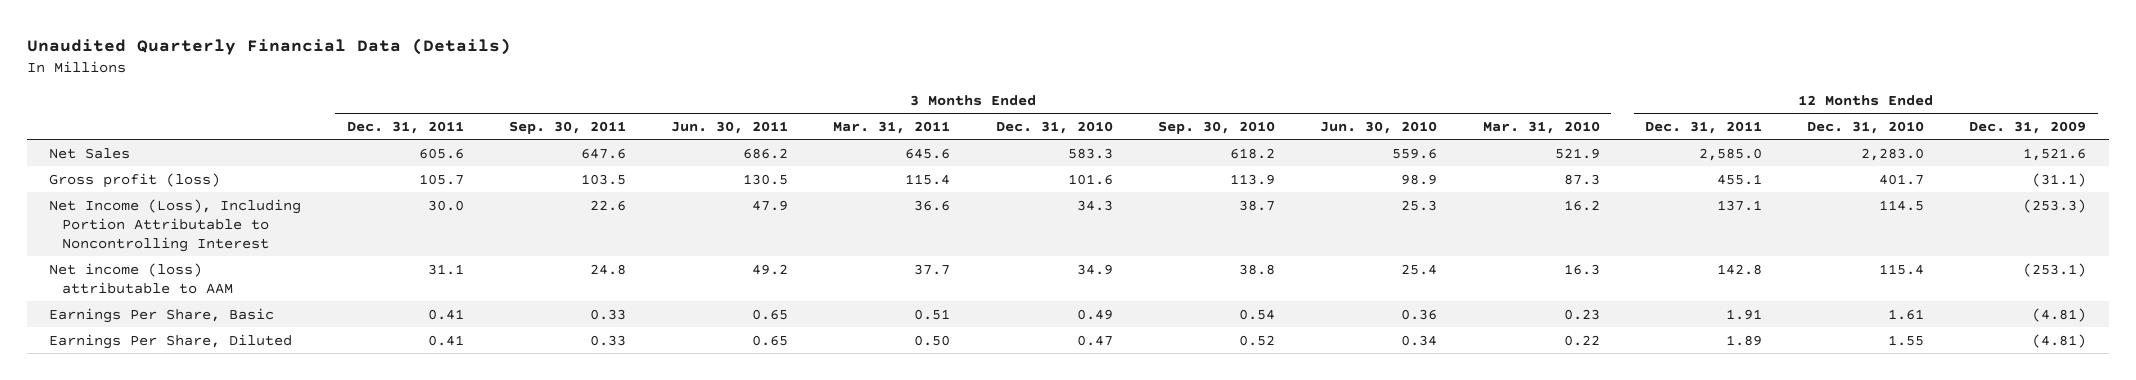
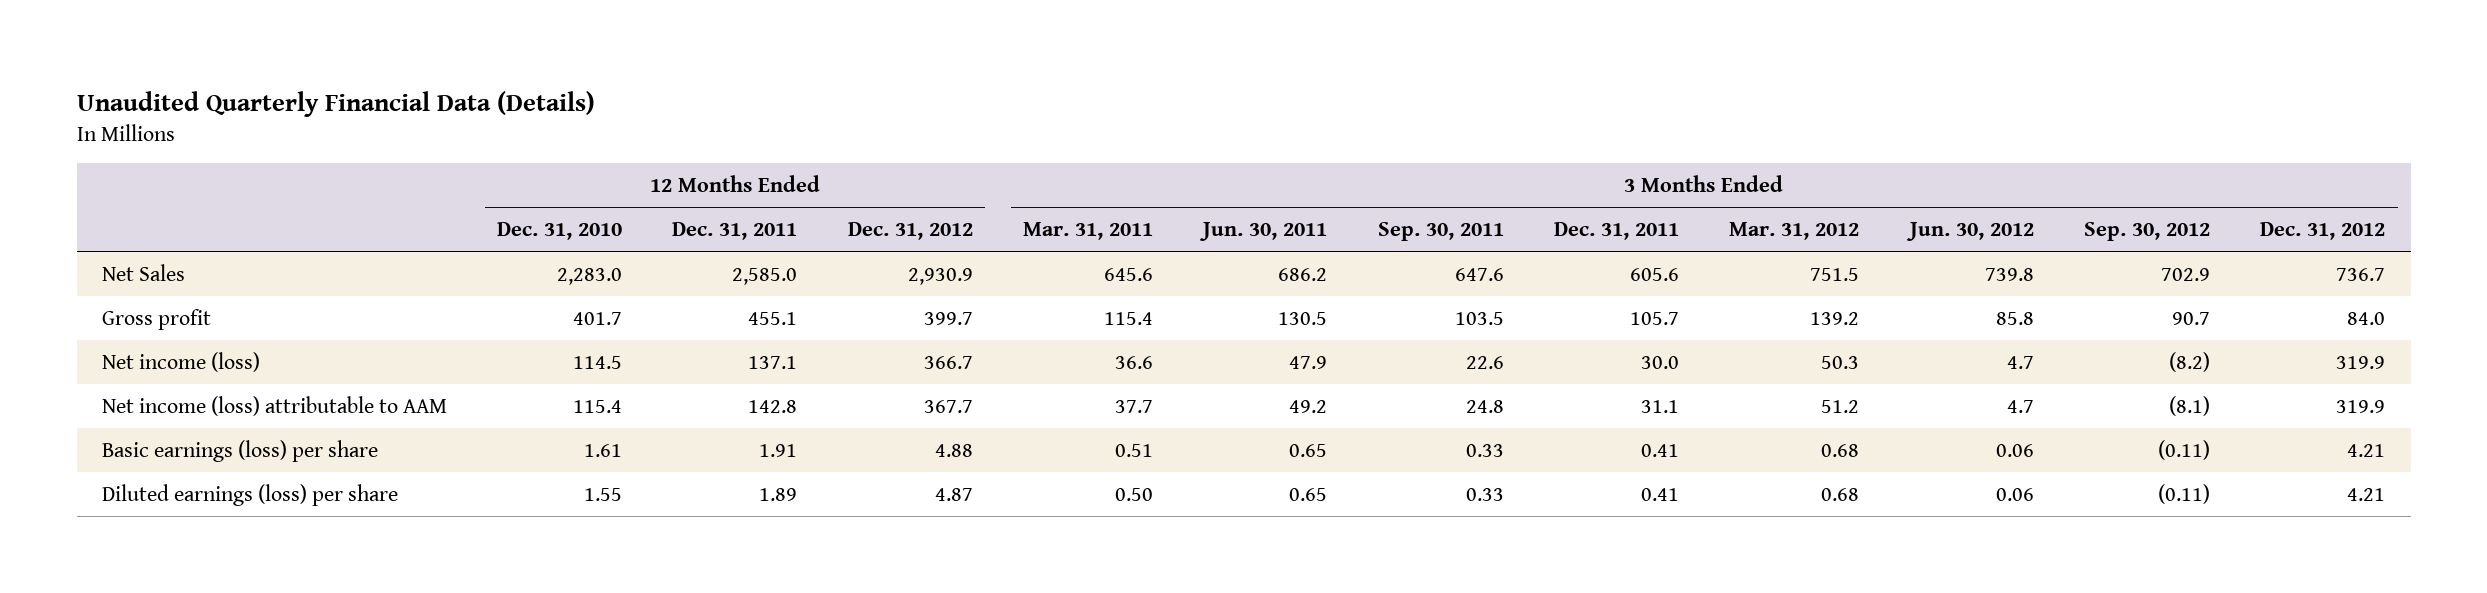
[995,121,1113,135] Dec. 31, 2010 -> none
[1158,121,1276,135] Sep. 30, 2010 -> none
[1320,121,1438,135] Jun. 30, 2010 -> none
[1482,121,1600,135] Mar. 31, 2010 -> none
[1969,121,2087,135] Dec. 31, 2009 -> none
none -> [847,222,973,241] Dec. 31, 2012
none -> [1729,222,1860,241] Mar. 31, 2012
none -> [1905,222,2034,242] Jun. 30, 2012
none -> [2084,222,2211,242] Sep. 30, 2012
none -> [2260,222,2386,241] Dec. 31, 2012
[49,172,221,188] Gross profit (loss) -> [101,308,211,330] Gross profit
[49,198,302,252] Net Income (Loss), Including Portion Attributable to Noncontrolling Interest -> [101,351,260,372] Net income (loss)
[49,307,275,323] Earnings Per Share, Basic -> [101,439,378,462] Basic earnings (loss) per share
[49,333,293,349] Earnings Per Share, Diluted -> [101,483,398,506] Diluted earnings (loss) per share

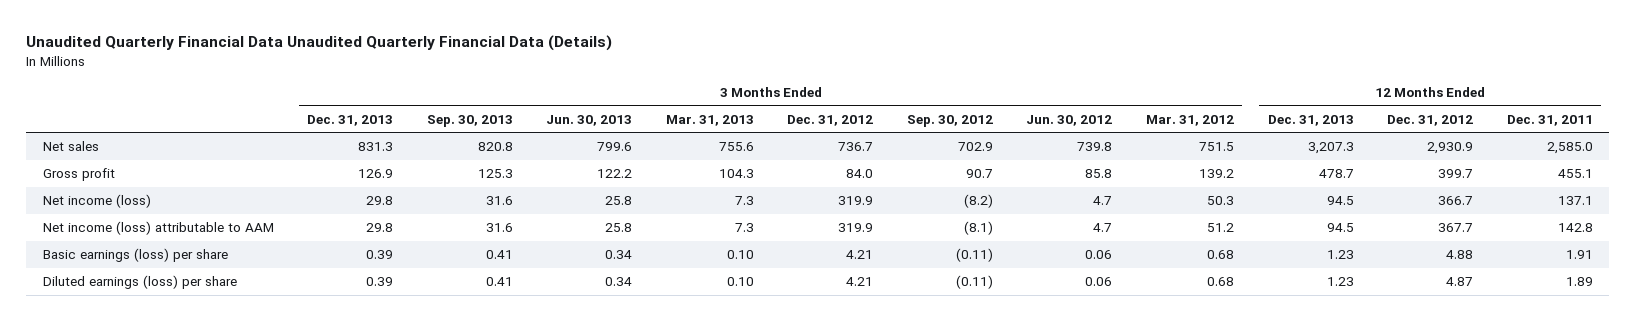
[76,91,595,118] Unaudited Quarterly Financial Data (Details) -> [25,35,612,52] Unaudited Quarterly Financial Data Unaudited Quarterly Financial Data (Details)
[497,222,623,241] Dec. 31, 2010 -> none
[1023,222,1154,241] Mar. 31, 2011 -> none
[1199,222,1328,242] Jun. 30, 2011 -> none
[1377,222,1504,242] Sep. 30, 2011 -> none
[1554,222,1680,241] Dec. 31, 2011 -> none
none -> [307,114,394,126] Dec. 31, 2013
none -> [426,114,513,127] Sep. 30, 2013
none -> [546,114,633,126] Jun. 30, 2013
none -> [665,114,754,126] Mar. 31, 2013
none -> [1267,114,1354,126] Dec. 31, 2013
[101,263,185,281] Net Sales -> [42,141,99,152] Net sales

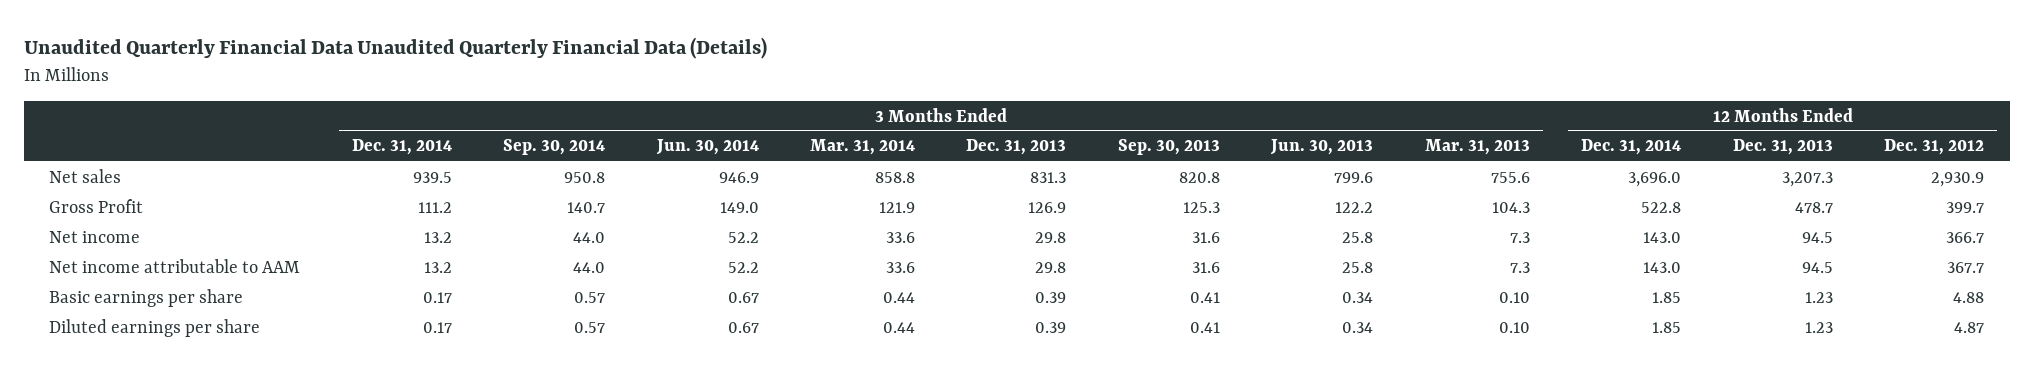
[787,114,874,126] Dec. 31, 2012 -> none
[906,114,993,127] Sep. 30, 2012 -> none
[1026,114,1113,126] Jun. 30, 2012 -> none
[1146,114,1235,126] Mar. 31, 2012 -> none
[1506,114,1593,126] Dec. 31, 2011 -> none
none -> [351,139,452,156] Dec. 31, 2014
none -> [503,139,606,156] Sep. 30, 2014
none -> [655,139,759,156] Jun. 30, 2014
none -> [810,139,916,156] Mar. 31, 2014
none -> [1581,139,1682,156] Dec. 31, 2014
[42,168,115,182] Gross profit -> [49,198,144,213] Gross Profit
[42,194,151,209] Net income (loss) -> [49,230,141,243] Net income
[42,221,274,236] Net income (loss) attributable to AAM -> [49,258,301,273] Net income attributable to AAM
[42,248,228,263] Basic earnings (loss) per share -> [49,288,244,307] Basic earnings per share
[42,275,237,290] Diluted earnings (loss) per share -> [49,318,261,337] Diluted earnings per share

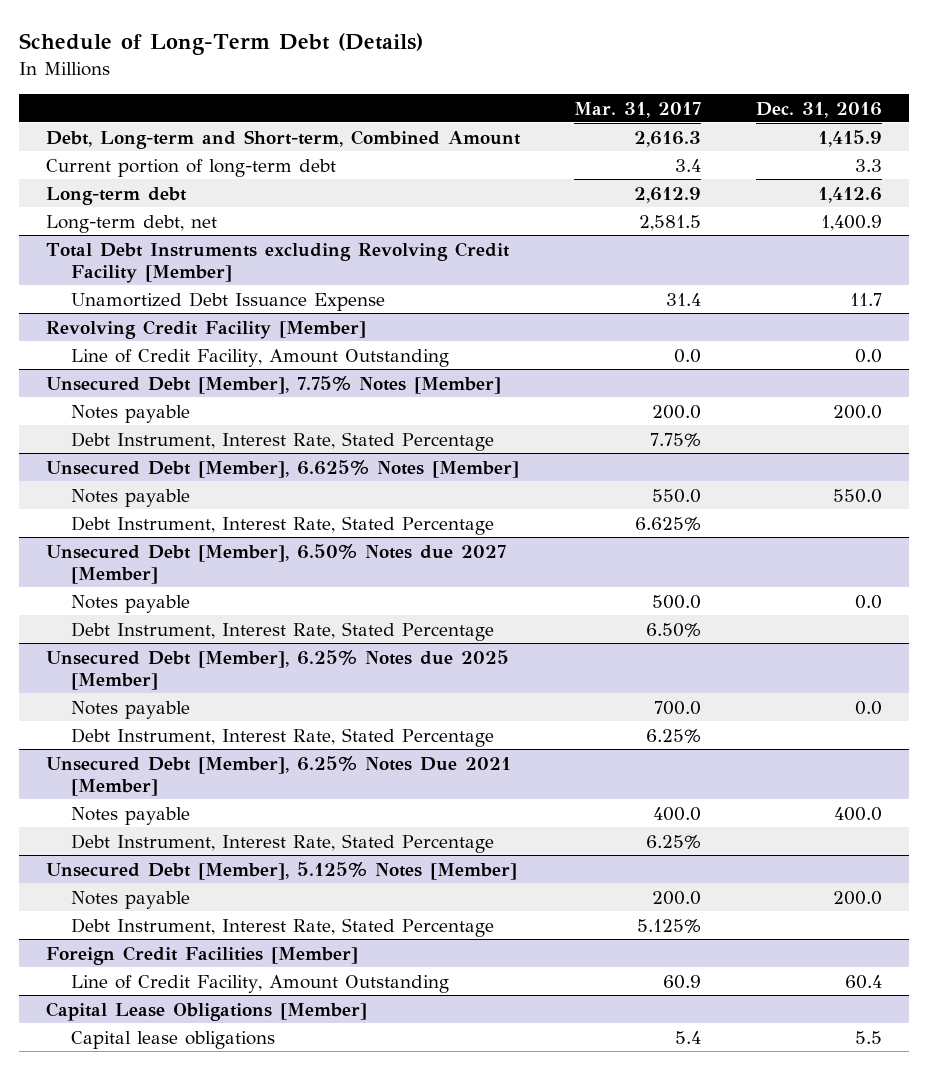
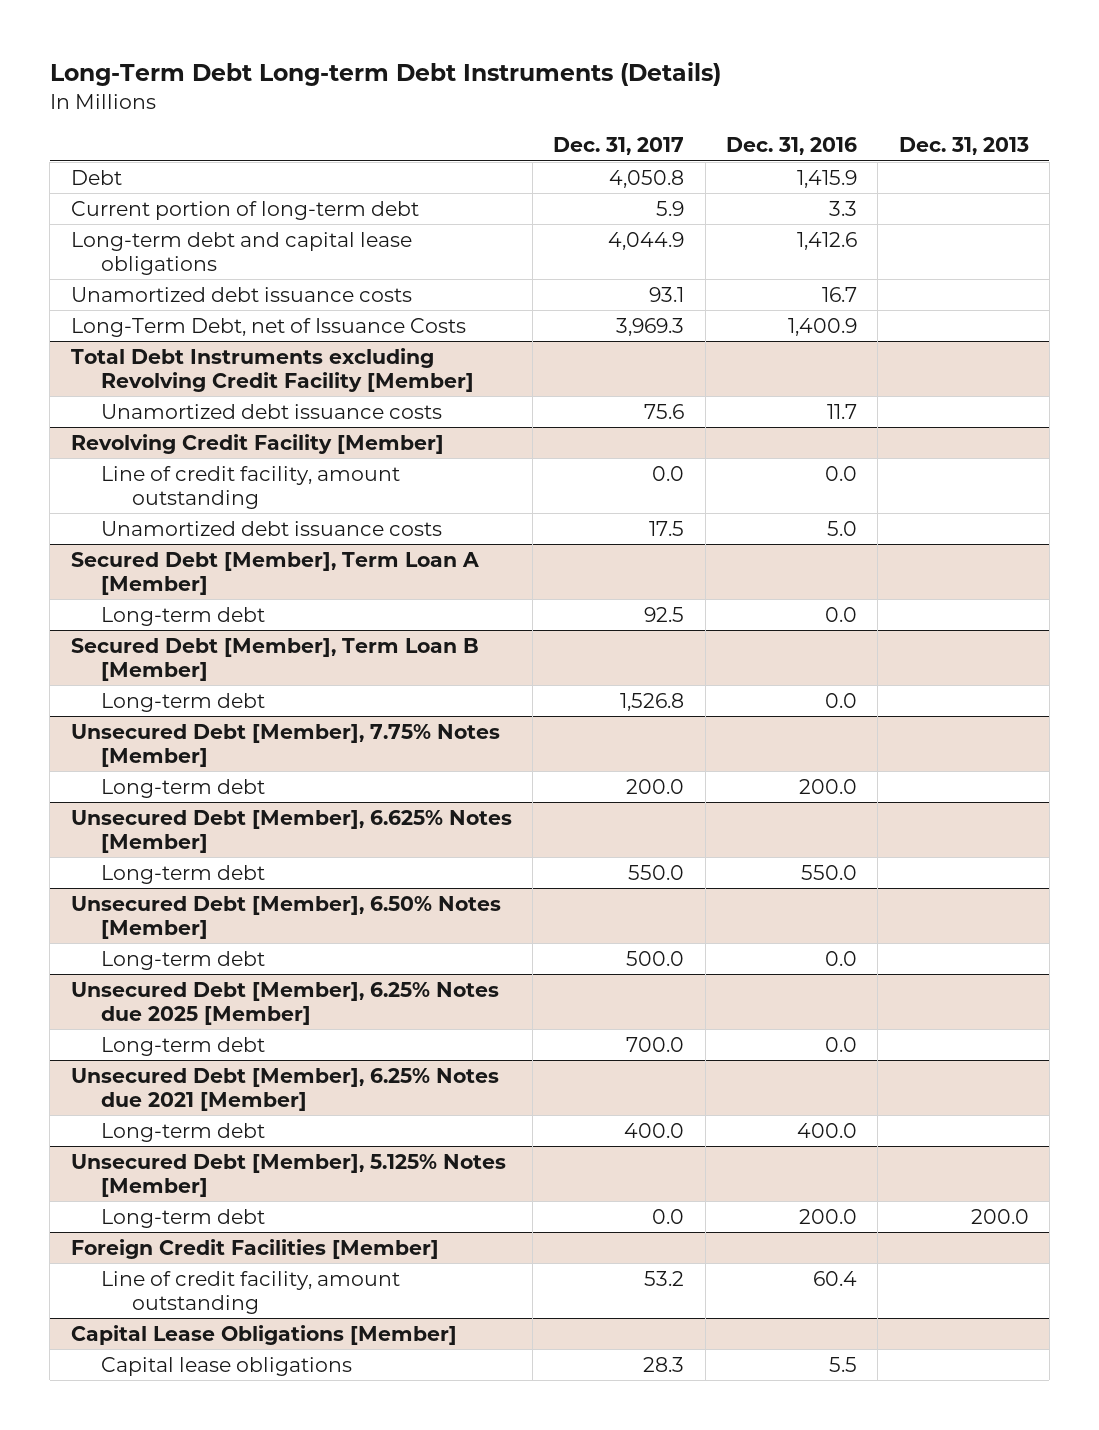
[19,32,424,55] Schedule of Long-Term Debt (Details) -> [49,62,721,87] Long-Term Debt Long-term Debt Instruments (Details)
[574,101,702,118] Mar. 31, 2017 -> none
none -> [553,137,685,156] Dec. 31, 2017
none -> [898,137,1029,156] Dec. 31, 2013
[46,129,522,149] Debt, Long-term and Short-term, Combined Amount -> [70,169,122,185] Debt
[46,186,188,205] Long-term debt -> [70,231,412,276] Long-term debt and capital lease obligations
none -> [70,286,412,302] Unamortized debt issuance costs
[46,214,218,233] Long-term debt, net -> [70,317,466,337] Long-Term Debt, net of Issuance Costs
[70,291,385,311] Unamortized Debt Issuance Expense -> [101,403,443,419] Unamortized debt issuance costs
[70,348,449,367] Line of Credit Facility, Amount Outstanding -> [101,465,401,510] Line of credit facility, amount outstanding
none -> [101,520,443,536] Unamortized debt issuance costs
none -> [70,551,479,596] Secured Debt [Member], Term Loan A [Member]
none -> [101,606,266,626] Long-term debt
none -> [70,637,479,682] Secured Debt [Member], Term Loan B [Member]
none -> [101,692,266,712] Long-term debt
[70,431,494,451] Debt Instrument, Interest Rate, Stated Percentage -> none
[70,404,190,423] Notes payable -> [101,778,266,798] Long-term debt
[70,515,494,535] Debt Instrument, Interest Rate, Stated Percentage -> none
[70,621,494,641] Debt Instrument, Interest Rate, Stated Percentage -> none
[70,488,190,507] Notes payable -> [101,864,266,884] Long-term debt
[46,543,507,585] Unsecured Debt [Member], 6.50% Notes due 2027 [Member] -> [70,895,501,940] Unsecured Debt [Member], 6.50% Notes [Member]
[70,594,190,613] Notes payable -> [101,950,266,970] Long-term debt
[70,727,494,747] Debt Instrument, Interest Rate, Stated Percentage -> none
[70,833,494,853] Debt Instrument, Interest Rate, Stated Percentage -> none
[70,700,190,719] Notes payable -> [101,1036,266,1056] Long-term debt
[46,755,512,797] Unsecured Debt [Member], 6.25% Notes Due 2021 [Member] -> [70,1067,499,1112] Unsecured Debt [Member], 6.25% Notes due 2021 [Member]
[70,806,190,825] Notes payable -> [101,1122,266,1142] Long-term debt
[70,917,494,937] Debt Instrument, Interest Rate, Stated Percentage -> none
[70,890,190,909] Notes payable -> [101,1208,266,1228] Long-term debt
[70,974,449,993] Line of Credit Facility, Amount Outstanding -> [101,1270,401,1315] Line of credit facility, amount outstanding

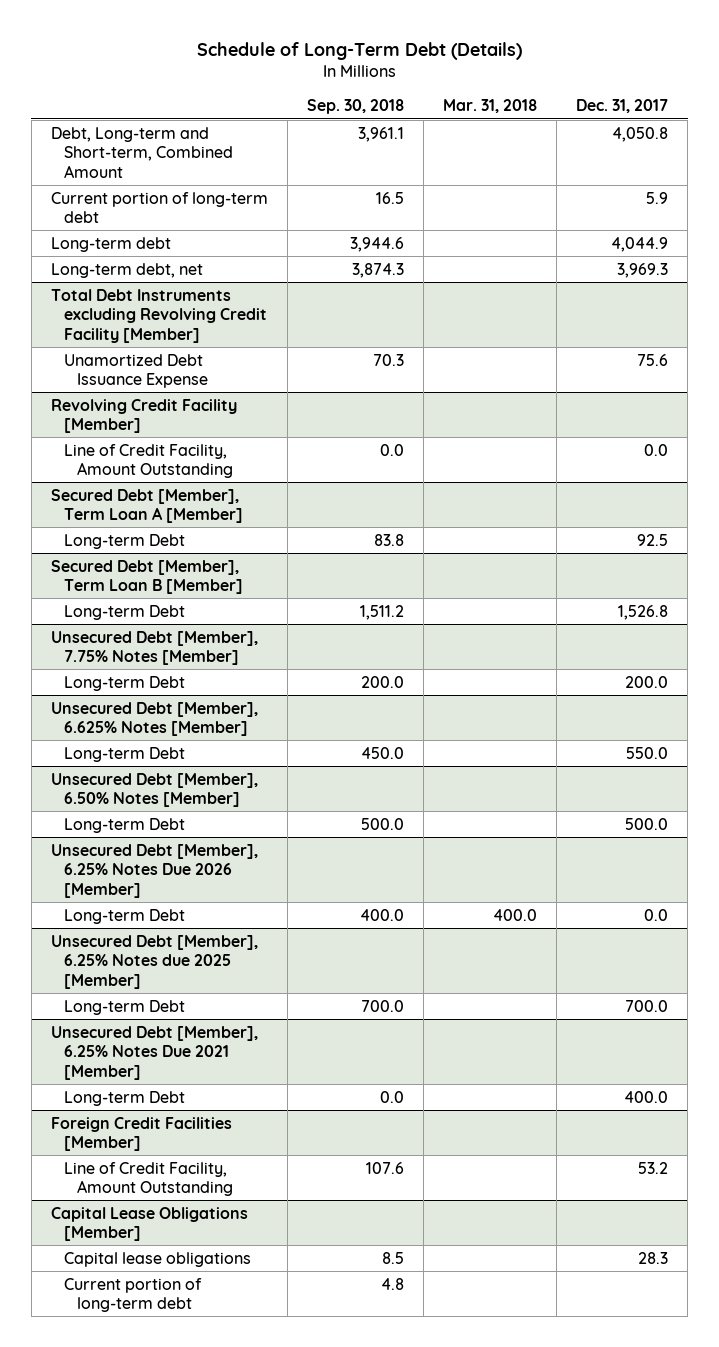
[49,62,721,87] Long-Term Debt Long-term Debt Instruments (Details) -> [196,41,522,60] Schedule of Long-Term Debt (Details)
[725,137,857,156] Dec. 31, 2016 -> none
[898,137,1029,156] Dec. 31, 2013 -> none
none -> [306,99,404,115] Sep. 30, 2018
none -> [443,99,538,114] Mar. 31, 2018
[70,169,122,185] Debt -> [50,126,234,178] Debt, Long-term and Short-term, Combined Amount
[70,286,412,302] Unamortized debt issuance costs -> none
[70,231,412,276] Long-term debt and capital lease obligations -> [50,236,171,252] Long-term debt
[70,317,466,337] Long-Term Debt, net of Issuance Costs -> [50,262,203,278] Long-term debt, net
[101,403,443,419] Unamortized debt issuance costs -> [64,353,209,389] Unamortized Debt Issuance Expense
[101,520,443,536] Unamortized debt issuance costs -> none
[101,465,401,510] Line of credit facility, amount outstanding -> [64,443,234,479] Line of Credit Facility, Amount Outstanding
[101,606,266,626] Long-term debt -> [64,533,186,549] Long-term Debt
[101,692,266,712] Long-term debt -> [64,604,186,620] Long-term Debt
[101,778,266,798] Long-term debt -> [64,675,186,691] Long-term Debt
[101,864,266,884] Long-term debt -> [64,746,186,762] Long-term Debt
[101,950,266,970] Long-term debt -> [64,817,186,833] Long-term Debt
none -> [50,843,258,898] Unsecured Debt [Member], 6.25% Notes Due 2026 [Member]
none -> [64,908,186,924] Long-term Debt
[70,1153,506,1198] Unsecured Debt [Member], 5.125% Notes [Member] -> none
[101,1208,266,1228] Long-term debt -> none
[101,1036,266,1056] Long-term debt -> [64,999,186,1015] Long-term Debt
[70,1067,499,1112] Unsecured Debt [Member], 6.25% Notes due 2021 [Member] -> [50,1025,258,1080] Unsecured Debt [Member], 6.25% Notes Due 2021 [Member]
[101,1122,266,1142] Long-term debt -> [64,1090,186,1106] Long-term Debt
[101,1270,401,1315] Line of credit facility, amount outstanding -> [64,1161,234,1197] Line of Credit Facility, Amount Outstanding
none -> [64,1277,203,1313] Current portion of long-term debt

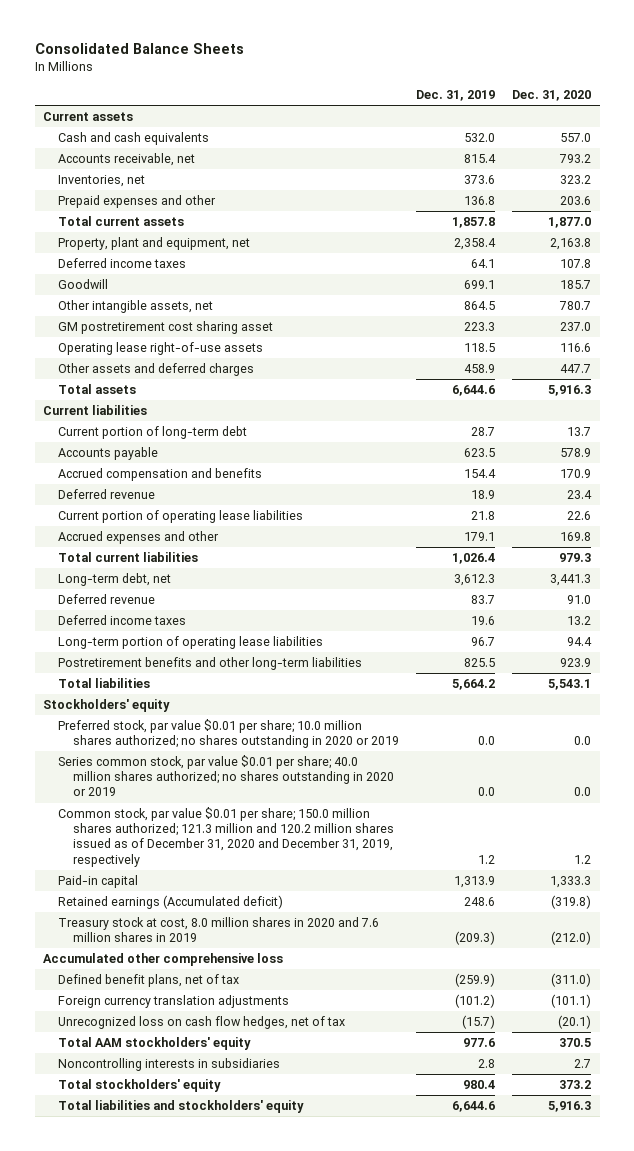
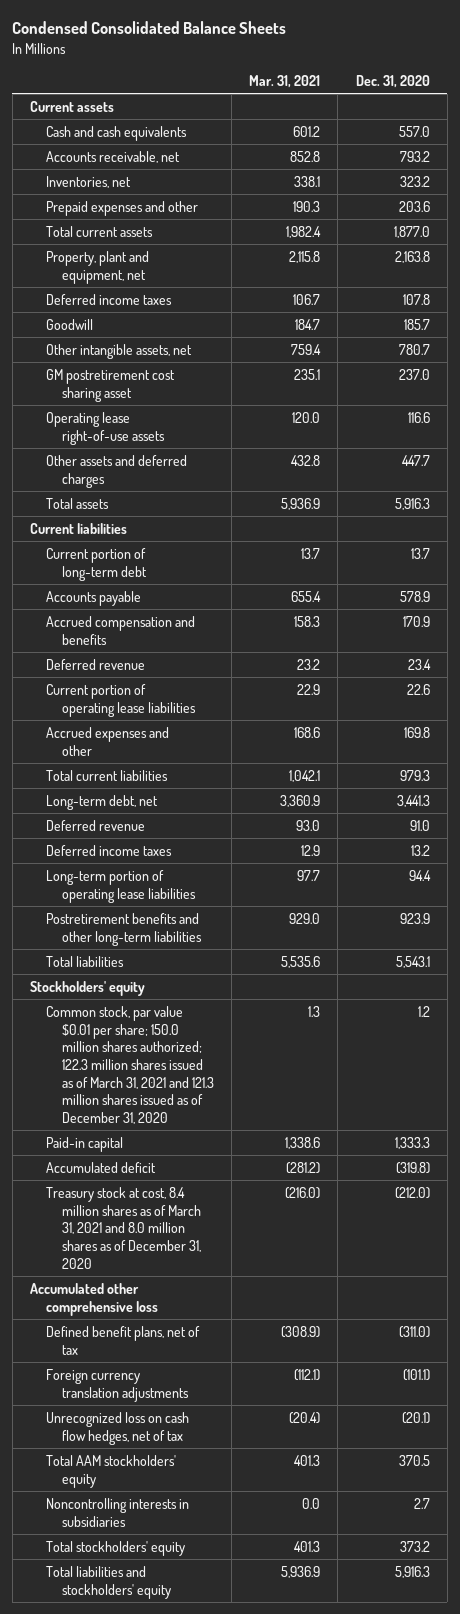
[34,43,244,55] Consolidated Balance Sheets -> [12,21,287,35] Condensed Consolidated Balance Sheets
[416,90,496,102] Dec. 31, 2019 -> none
none -> [249,74,321,88] Mar. 31, 2021
[58,719,399,749] Preferred stock, par value $0.01 per share; 10.0 million shares authorized; no shares outstanding in 2020 or 2019 -> none
[58,755,394,797] Series common stock, par value $0.01 per share; 40.0 million shares authorized; no shares outstanding in 2020 or 2019 -> none
[58,807,394,867] Common stock, par value $0.01 per share; 150.0 million shares authorized; 121.3 million and 120.2 million shares issued as of December 31, 2020 and December 31, 2019, respectively -> [45,1005,214,1124] Common stock, par value $0.01 per share; 150.0 million shares authorized; 122.3 million shares issued as of March 31, 2021 and 121.3 million shares issued as of December 31, 2020
[58,895,284,910] Retained earnings (Accumulated deficit) -> [45,1161,156,1173] Accumulated deficit
[58,917,380,943] Treasury stock at cost, 8.0 million shares in 2020 and 7.6 million shares in 2019 -> [45,1186,201,1269] Treasury stock at cost, 8.4 million shares as of March 31, 2021 and 8.0 million shares as of December 31, 2020

